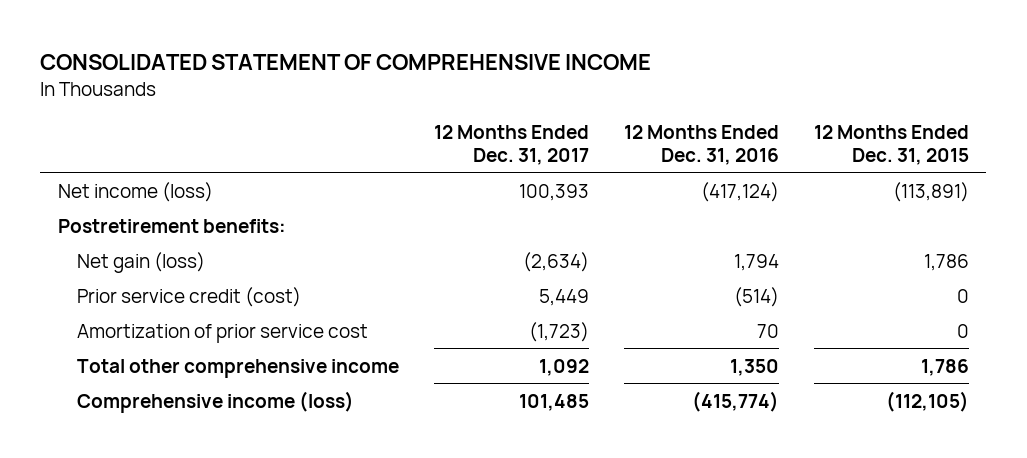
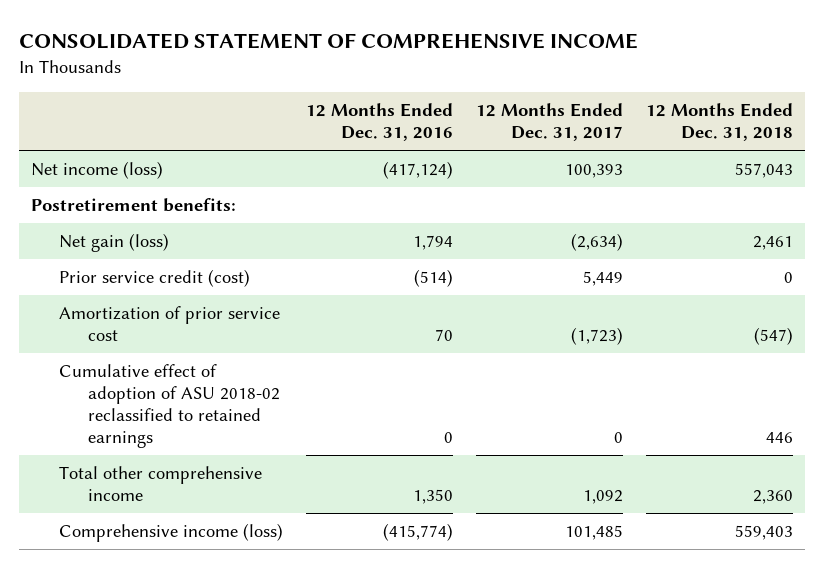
[813,125,969,165] 12 Months Ended Dec. 31, 2015 -> none
none -> [646,103,794,142] 12 Months Ended Dec. 31, 2018
none -> [59,364,281,449] Cumulative effect of adoption of ASU 2018-02 reclassified to retained earnings

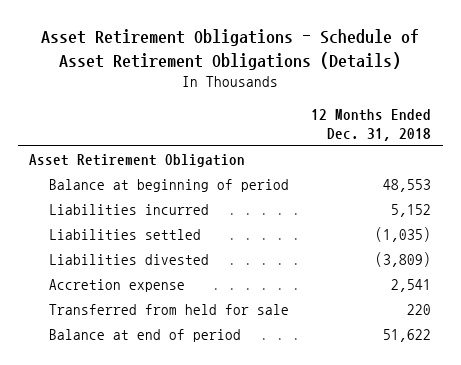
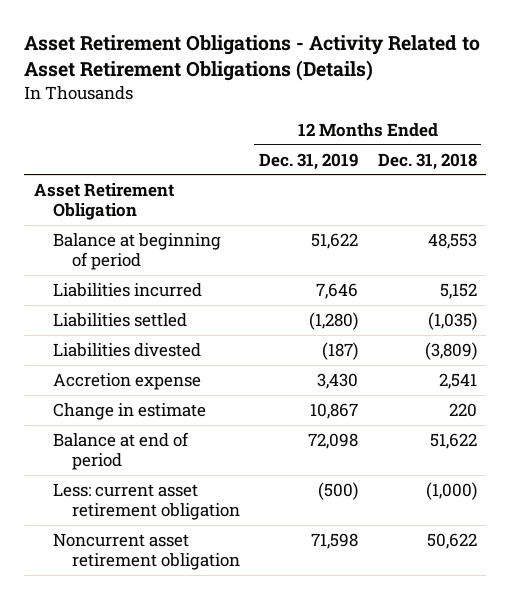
[41,28,420,70] Asset Retirement Obligations - Schedule of Asset Retirement Obligations (Details) -> [23,34,480,82] Asset Retirement Obligations - Activity Related to Asset Retirement Obligations (Details)
none -> [259,152,359,170] Dec. 31, 2019
[49,304,290,316] Transferred from held for sale -> none
none -> [52,402,206,420] Change in estimate
none -> [52,482,240,521] Less: current asset retirement obligation
none -> [52,532,240,571] Noncurrent asset retirement obligation

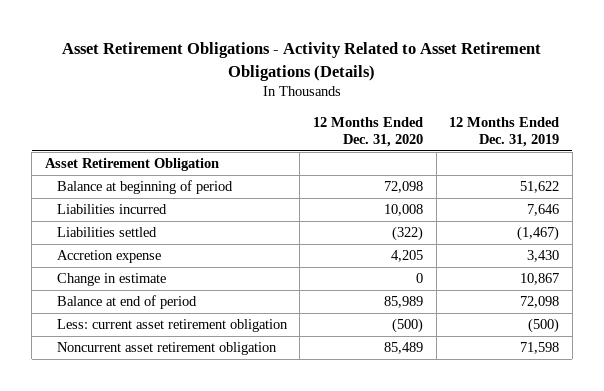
[377,152,477,170] Dec. 31, 2018 -> none
none -> [313,117,424,148] 12 Months Ended Dec. 31, 2020
[52,342,201,357] Liabilities divested -> none
[309,311,359,330] (1,280) -> [517,226,560,242] (1,467)

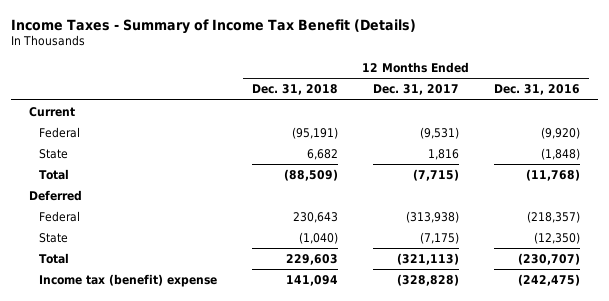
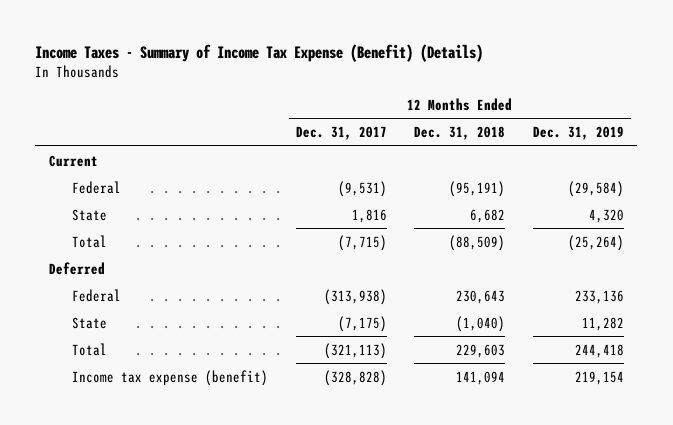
[11,18,417,34] Income Taxes - Summary of Income Tax Benefit (Details) -> [35,43,484,62] Income Taxes - Summary of Income Tax Expense (Benefit) (Details)
[494,84,581,96] Dec. 31, 2016 -> none
none -> [532,126,624,141] Dec. 31, 2019
[39,273,218,287] Income tax (benefit) expense -> [71,369,268,386] Income tax expense (benefit)

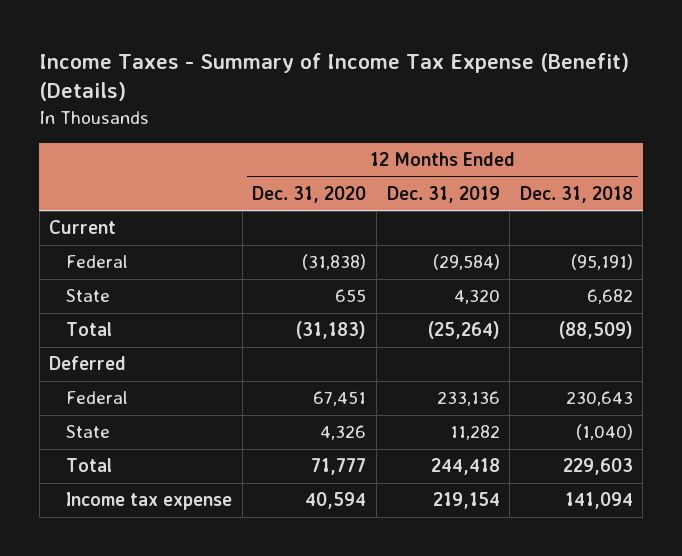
[295,126,387,141] Dec. 31, 2017 -> none
none -> [252,185,367,203] Dec. 31, 2020
[71,369,268,386] Income tax expense (benefit) -> [66,492,233,511] Income tax expense

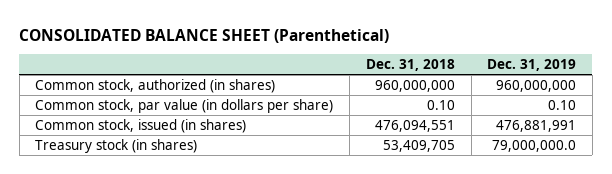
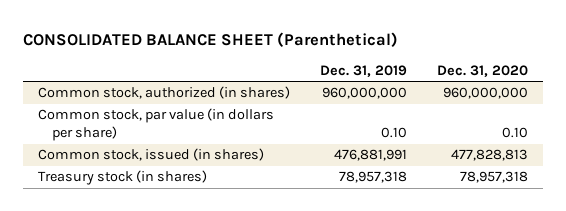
[365,59,455,72] Dec. 31, 2018 -> none
none -> [437,65,529,78] Dec. 31, 2020
[492,140,577,153] 79,000,000.0 -> [339,171,408,184] 78,957,318

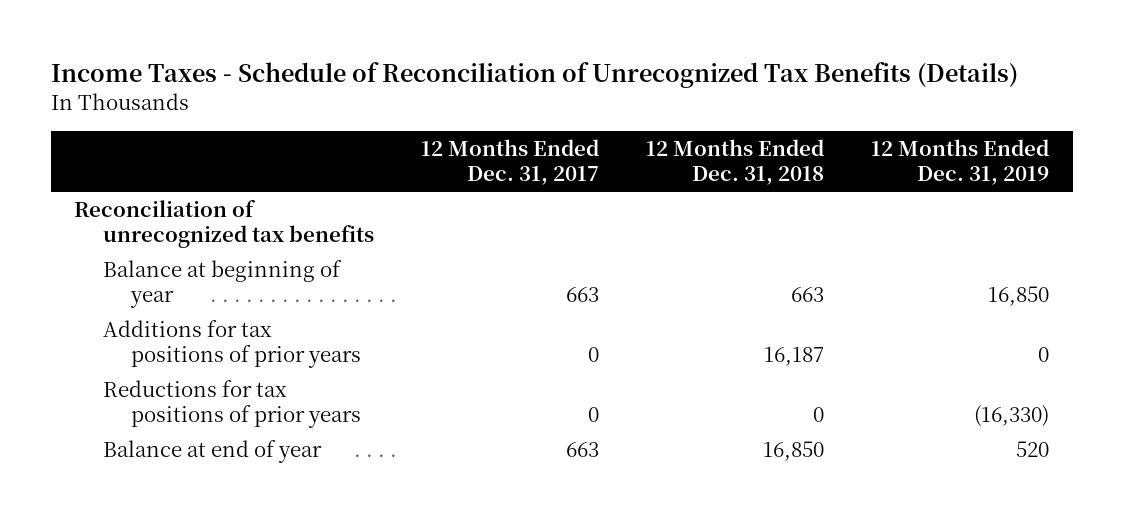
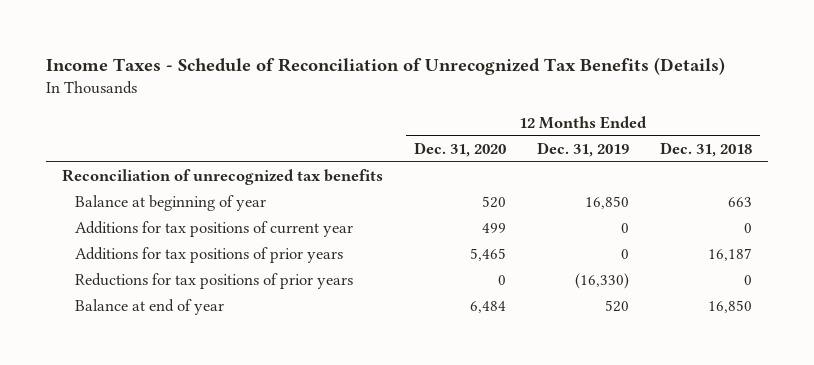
[420,138,599,185] 12 Months Ended Dec. 31, 2017 -> none
none -> [413,141,506,157] Dec. 31, 2020
none -> [74,221,353,238] Additions for tax positions of current year

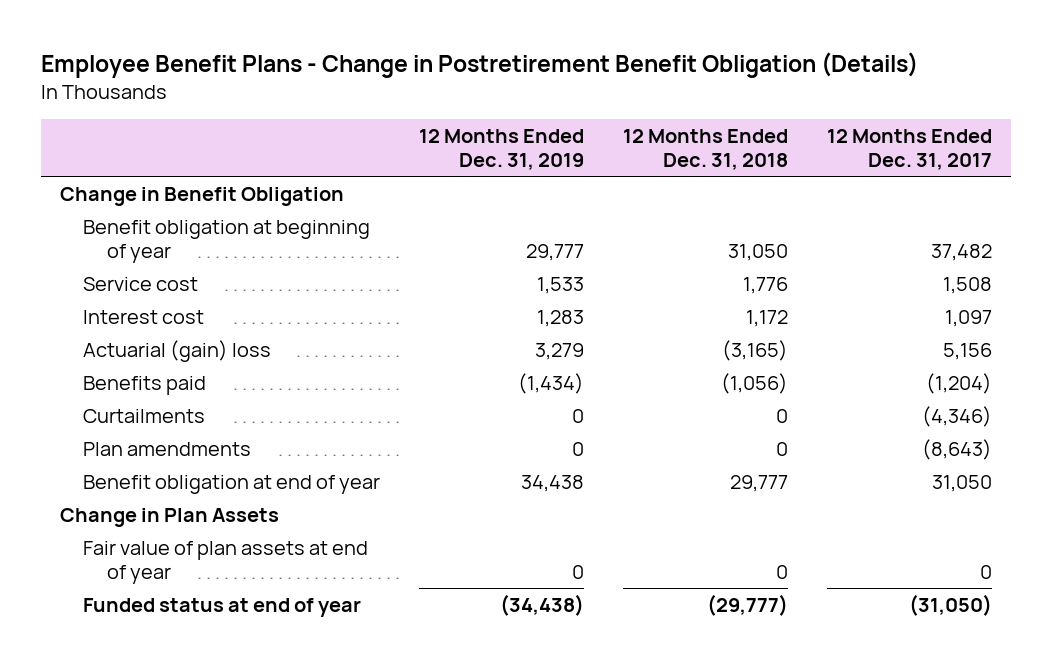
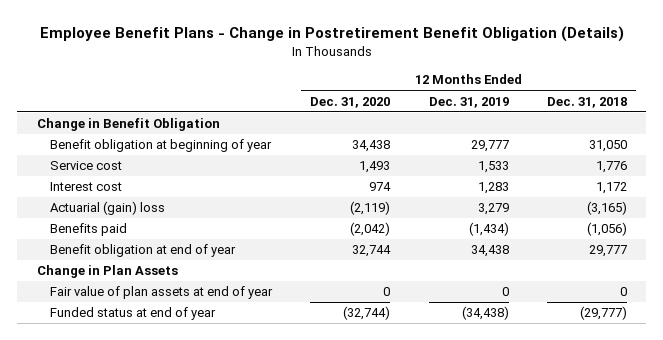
[826,128,992,170] 12 Months Ended Dec. 31, 2017 -> none
none -> [310,96,391,108] Dec. 31, 2020
[83,409,206,424] Curtailments -> none
[83,442,252,457] Plan amendments -> none

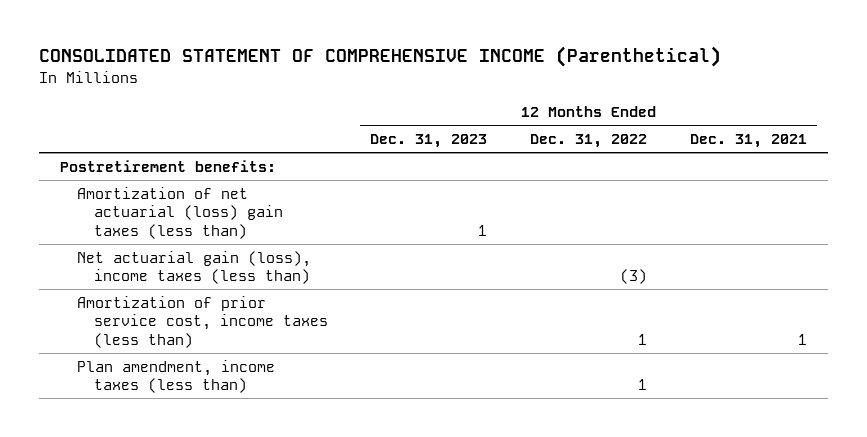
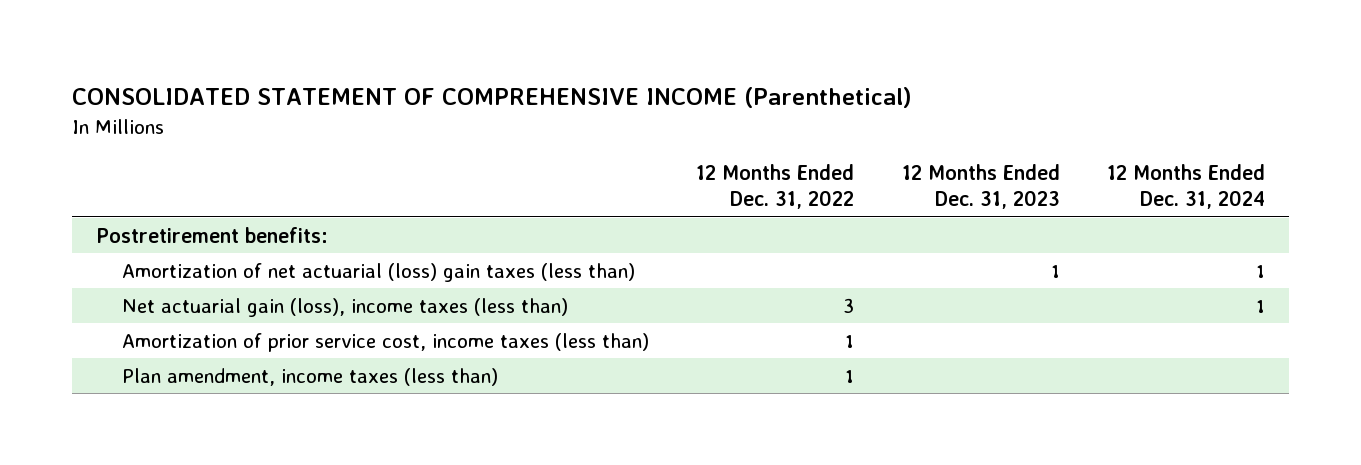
[689,133,807,148] Dec. 31, 2021 -> none
none -> [1107,163,1266,210] 12 Months Ended Dec. 31, 2024
[620,269,648,285] (3) -> [843,297,855,313] 3

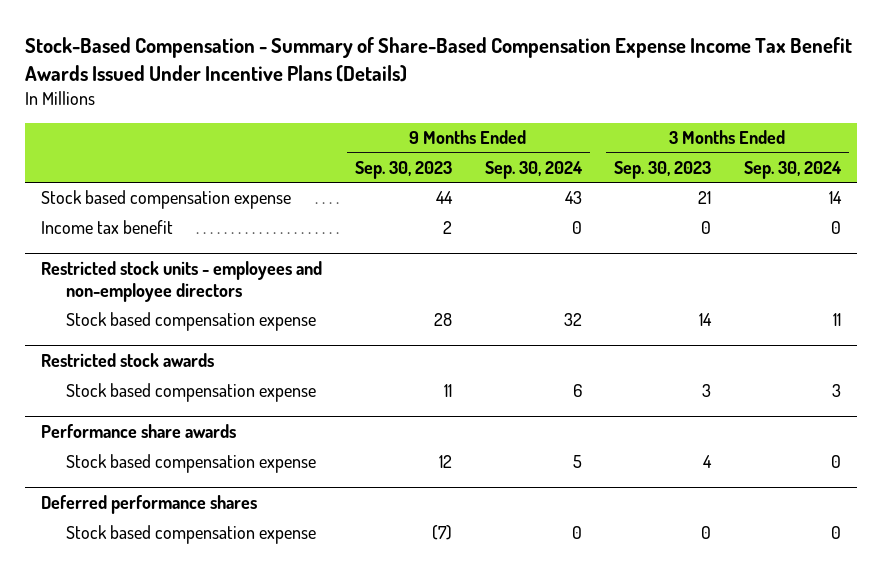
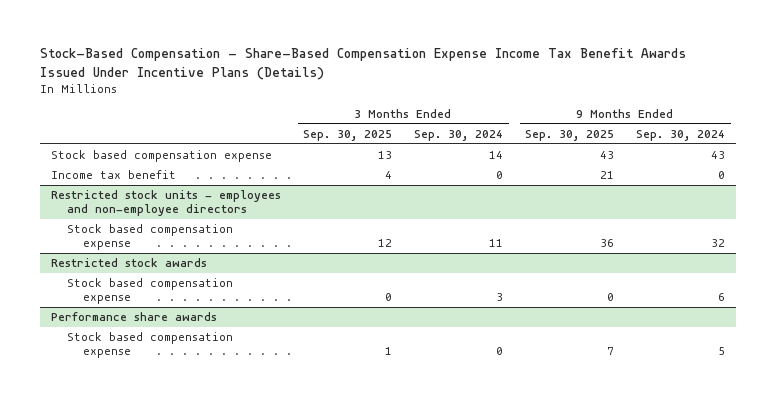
[25,36,853,82] Stock-Based Compensation - Summary of Share-Based Compensation Expense Income Tax Benefit Awards Issued Under Incentive Plans (Details) -> [40,48,687,80] Stock-Based Compensation - Share-Based Compensation Expense Income Tax Benefit Awards Issued Under Incentive Plans (Details)
[355,160,453,179] Sep. 30, 2023 -> none
[614,160,712,179] Sep. 30, 2023 -> none
none -> [303,129,393,141] Sep. 30, 2025
none -> [525,129,615,141] Sep. 30, 2025
[41,495,258,515] Deferred performance shares -> none
[66,525,317,545] Stock based compensation expense -> none

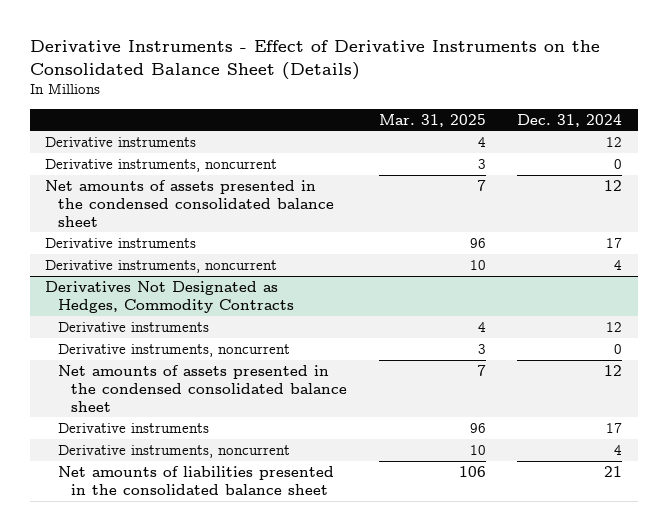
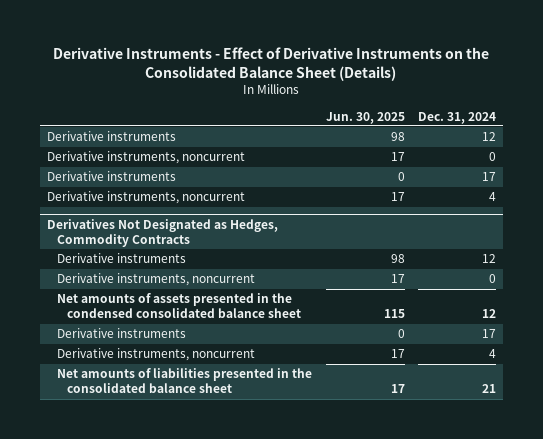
[378,113,486,127] Mar. 31, 2025 -> none
none -> [325,111,405,124] Jun. 30, 2025
[45,179,335,227] Net amounts of assets presented in the condensed consolidated balance sheet -> none

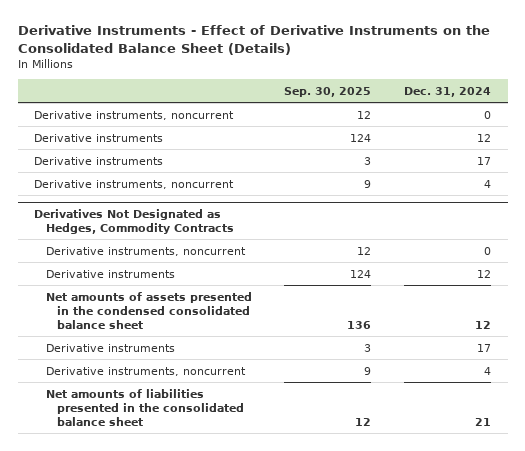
[325,111,405,124] Jun. 30, 2025 -> none
none -> [284,86,372,97] Sep. 30, 2025
[46,131,176,142] Derivative instruments -> [34,133,164,142] Derivative instruments
[56,253,186,264] Derivative instruments -> [45,269,175,278] Derivative instruments

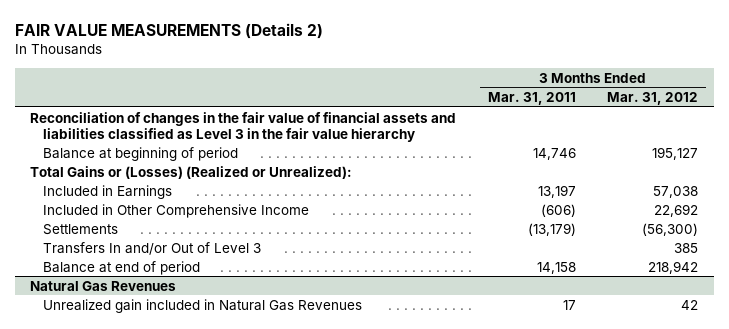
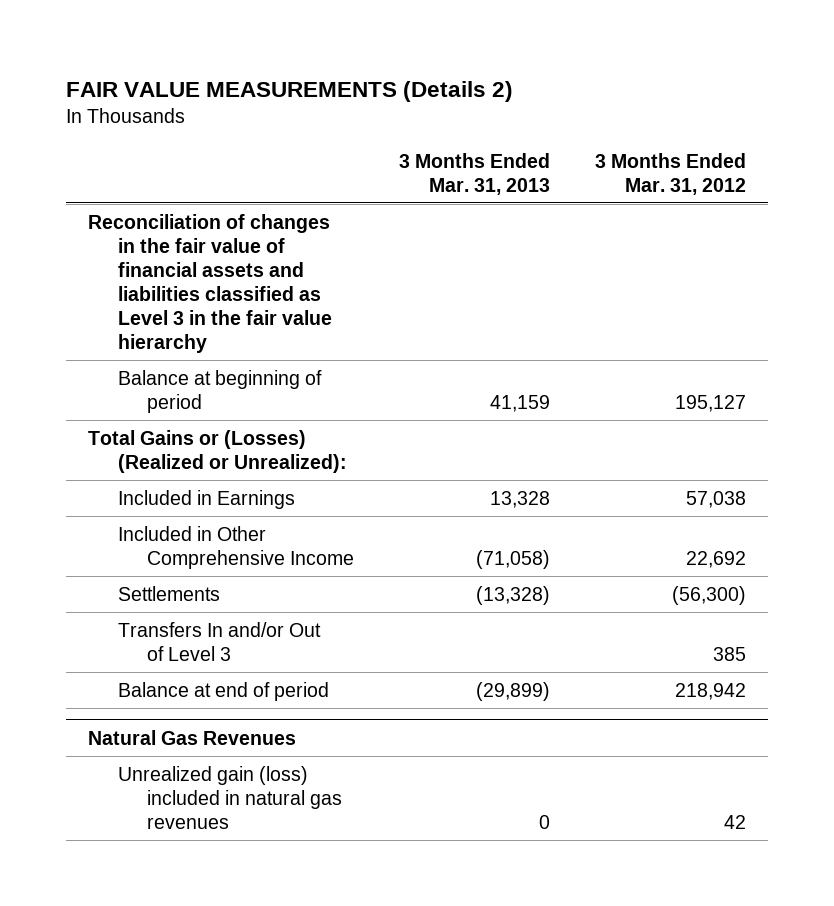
[487,91,576,105] Mar. 31, 2011 -> none
none -> [399,152,551,195] 3 Months Ended Mar. 31, 2013
[43,298,363,313] Unrealized gain included in Natural Gas Revenues -> [117,765,343,829] Unrealized gain (loss) included in natural gas revenues

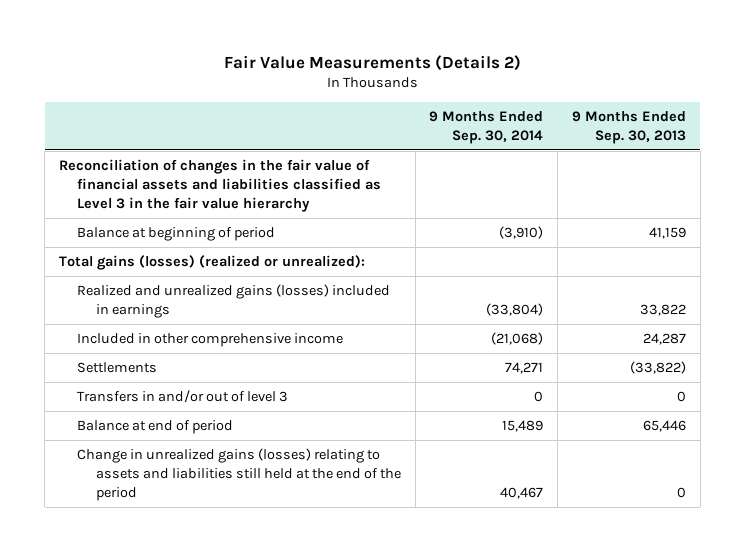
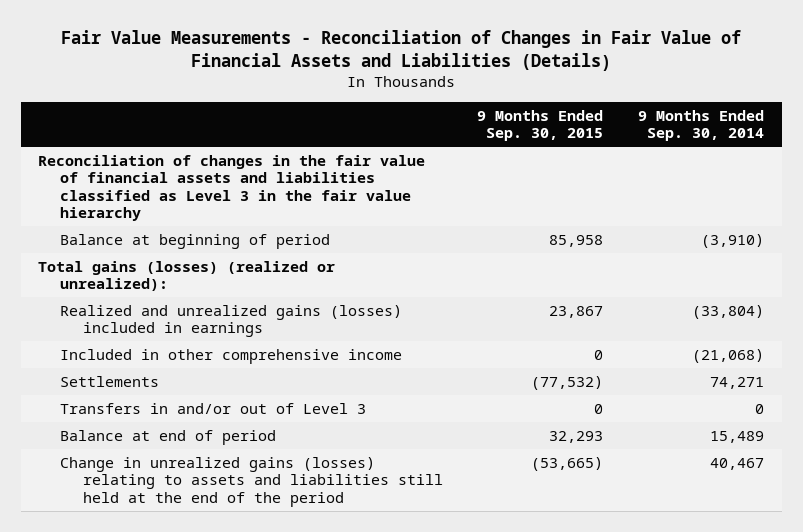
[223,54,521,71] Fair Value Measurements (Details 2) -> [61,29,742,72] Fair Value Measurements - Reconciliation of Changes in Fair Value of Financial Assets and Liabilities (Details)
[571,110,686,144] 9 Months Ended Sep. 30, 2013 -> none
none -> [477,109,604,142] 9 Months Ended Sep. 30, 2015
[77,390,289,404] Transfers in and/or out of level 3 -> [60,402,367,414] Transfers in and/or out of Level 3

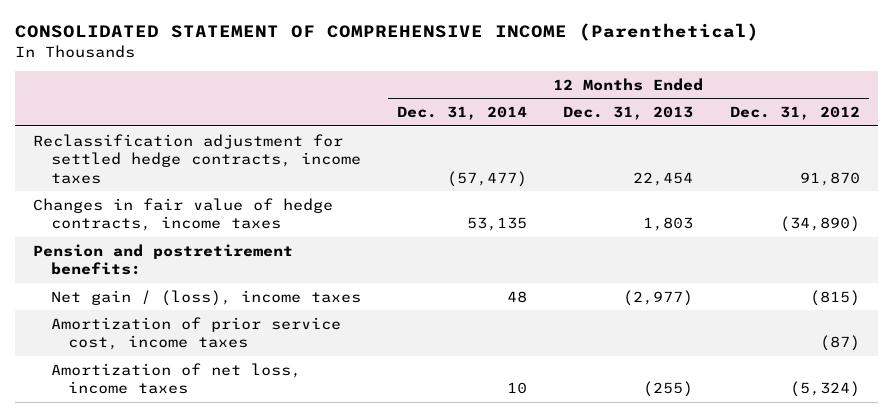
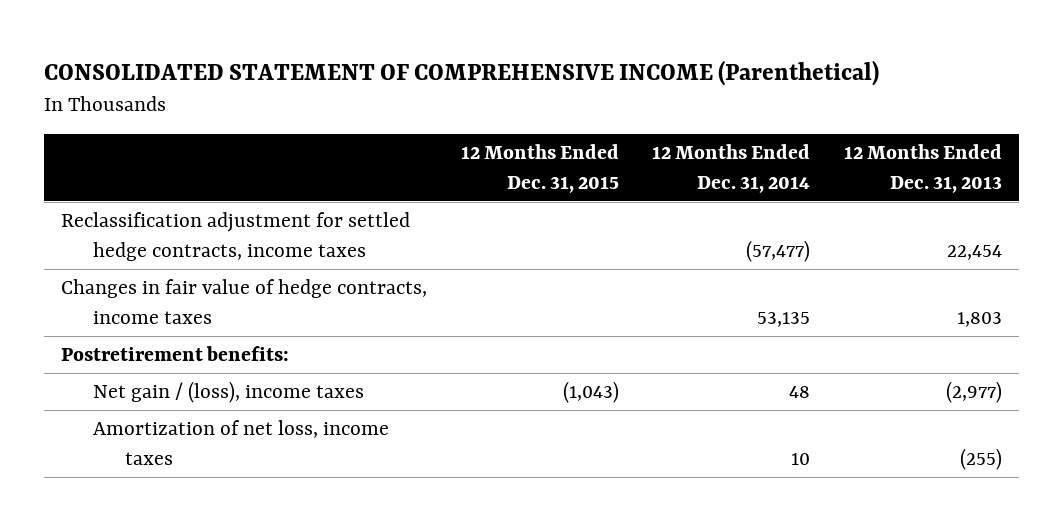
[729,106,860,121] Dec. 31, 2012 -> none
none -> [460,144,619,194] 12 Months Ended Dec. 31, 2015
[32,243,293,276] Pension and postretirement benefits: -> [60,345,289,361] Postretirement benefits:
[50,316,341,351] Amortization of prior service cost, income taxes -> none

